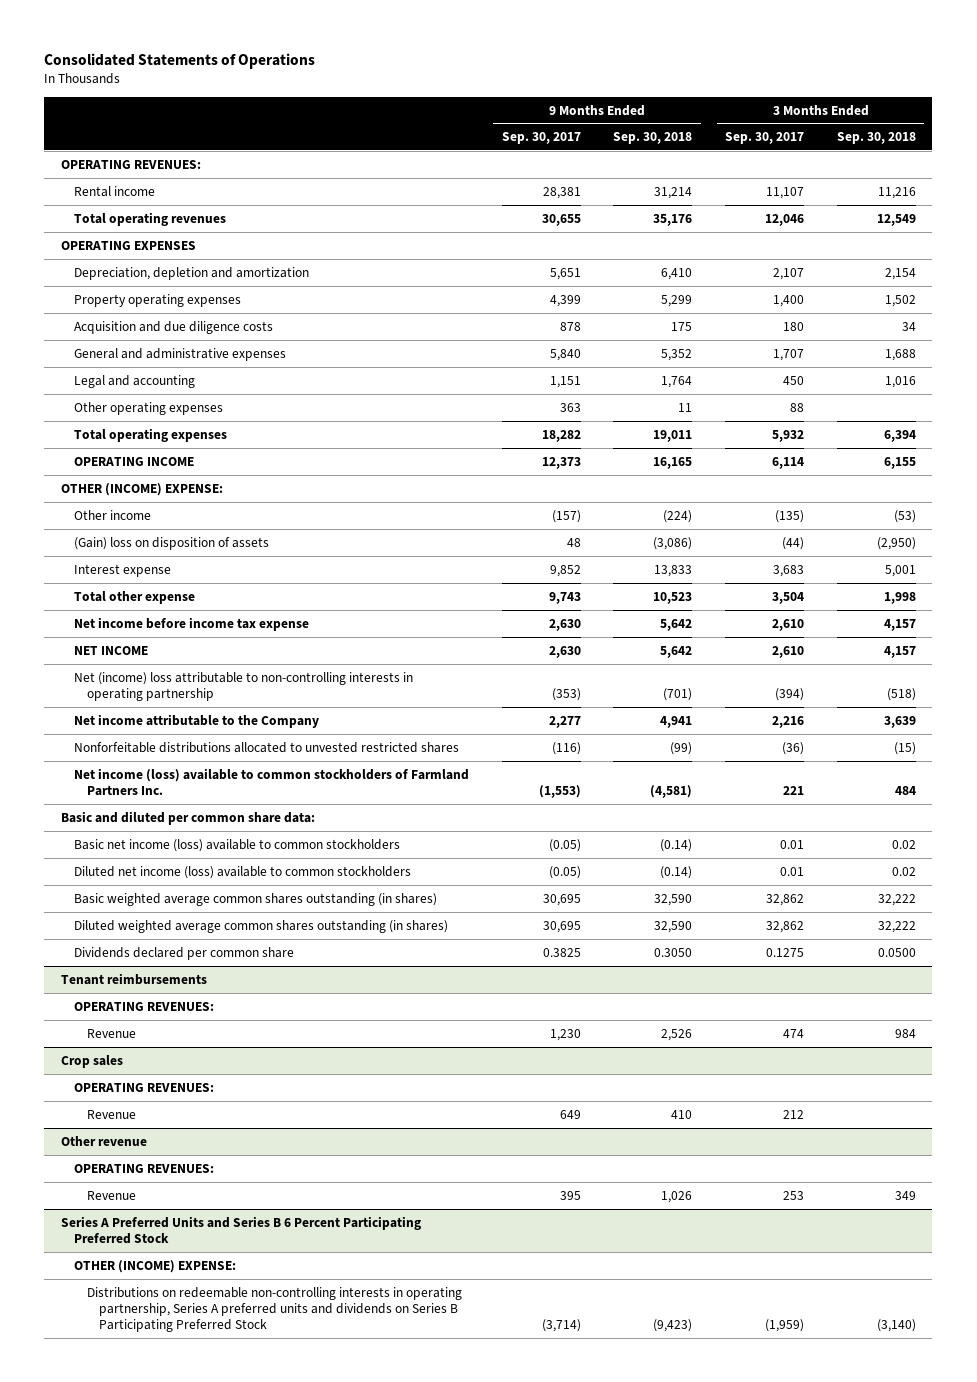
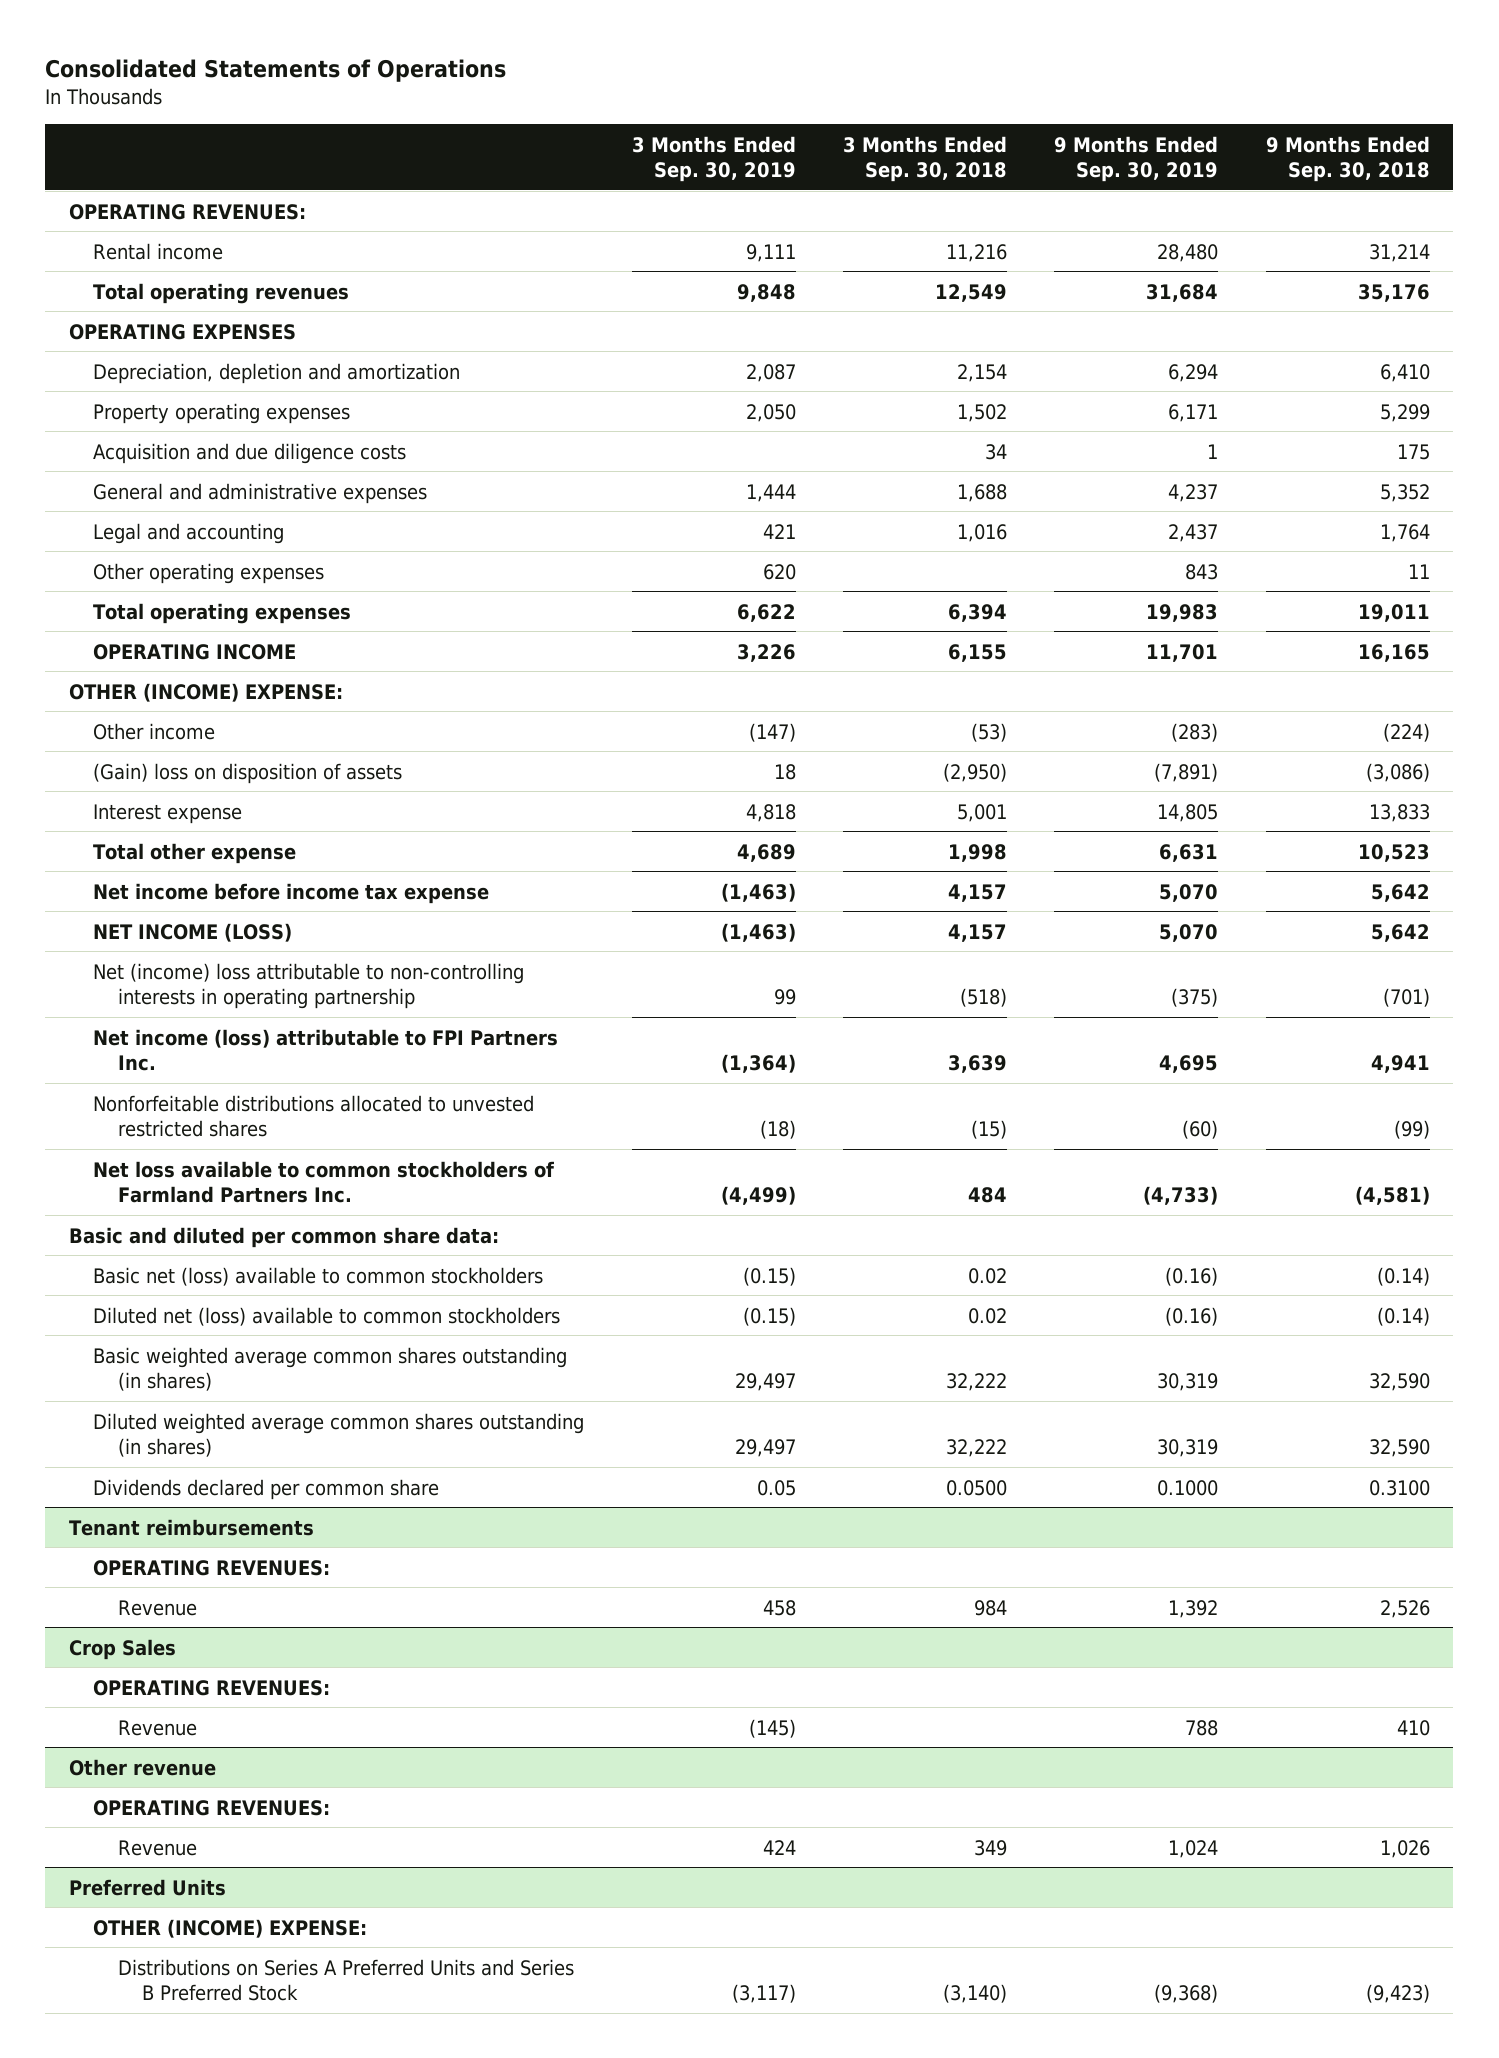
[501,132,581,145] Sep. 30, 2017 -> none
[725,132,805,145] Sep. 30, 2017 -> none
none -> [631,135,796,182] 3 Months Ended Sep. 30, 2019
none -> [1054,135,1219,182] 9 Months Ended Sep. 30, 2019
[73,645,148,655] NET INCOME -> [93,922,293,942] NET INCOME (LOSS)
[73,713,319,728] Net income attributable to the Company -> [93,1028,559,1071] Net income (loss) attributable to FPI Partners Inc.
[73,767,469,796] Net income (loss) available to common stockholders of Farmland Partners Inc. -> [93,1160,555,1203] Net loss available to common stockholders of Farmland Partners Inc.
[73,838,400,852] Basic net income (loss) available to common stockholders -> [93,1266,544,1286] Basic net (loss) available to common stockholders
[73,865,411,879] Diluted net income (loss) available to common stockholders -> [93,1306,561,1326] Diluted net (loss) available to common stockholders
[654,947,693,957] 0.3050 -> [1368,1479,1430,1496] 0.3100
[60,1054,123,1068] Crop sales -> [68,1638,176,1660] Crop Sales
[60,1215,421,1244] Series A Preferred Units and Series B 6 Percent Participating Preferred Stock -> none
none -> [68,1878,226,1896] Preferred Units
[86,1286,462,1333] Distributions on redeemable non-controlling interests in operating partnership, Series A preferred units and dividends on Series B Participating Preferred Stock -> [117,1958,574,2001] Distributions on Series A Preferred Units and Series B Preferred Stock

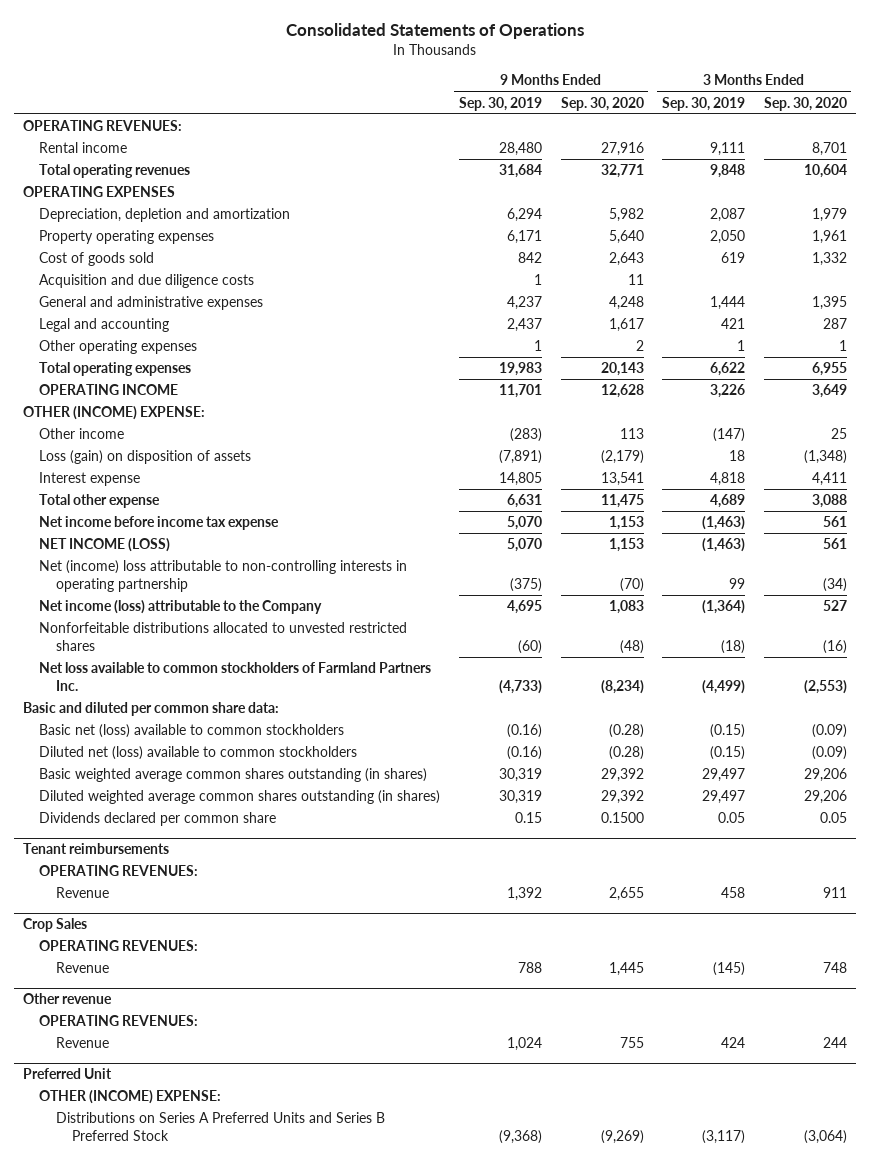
[843,135,1008,182] 3 Months Ended Sep. 30, 2018 -> none
[1265,135,1430,182] 9 Months Ended Sep. 30, 2018 -> none
none -> [560,96,644,111] Sep. 30, 2020
none -> [763,96,847,111] Sep. 30, 2020
none -> [39,252,155,267] Cost of goods sold
[762,563,796,580] 620 -> [737,340,746,352] 1
[1185,563,1219,580] 843 -> [533,340,542,352] 1
[93,762,403,784] (Gain) loss on disposition of assets -> [39,450,252,465] Loss (gain) on disposition of assets
[93,1028,559,1071] Net income (loss) attributable to FPI Partners Inc. -> [39,600,323,615] Net income (loss) attributable to the Company
[1157,1479,1219,1496] 0.1000 -> [514,812,542,824] 0.15
[68,1878,226,1896] Preferred Units -> [23,1068,113,1080] Preferred Unit

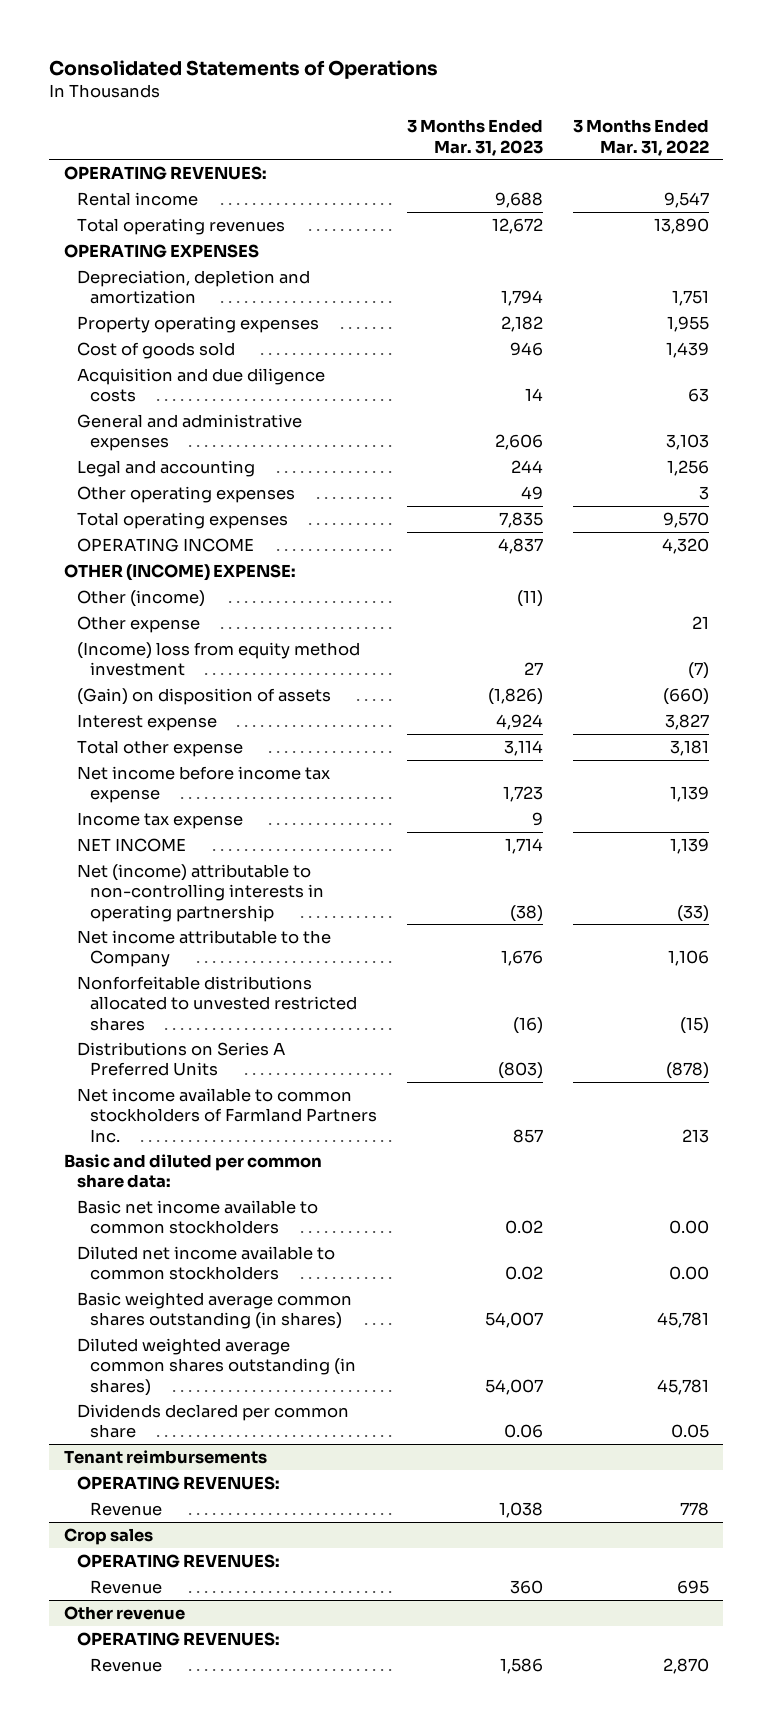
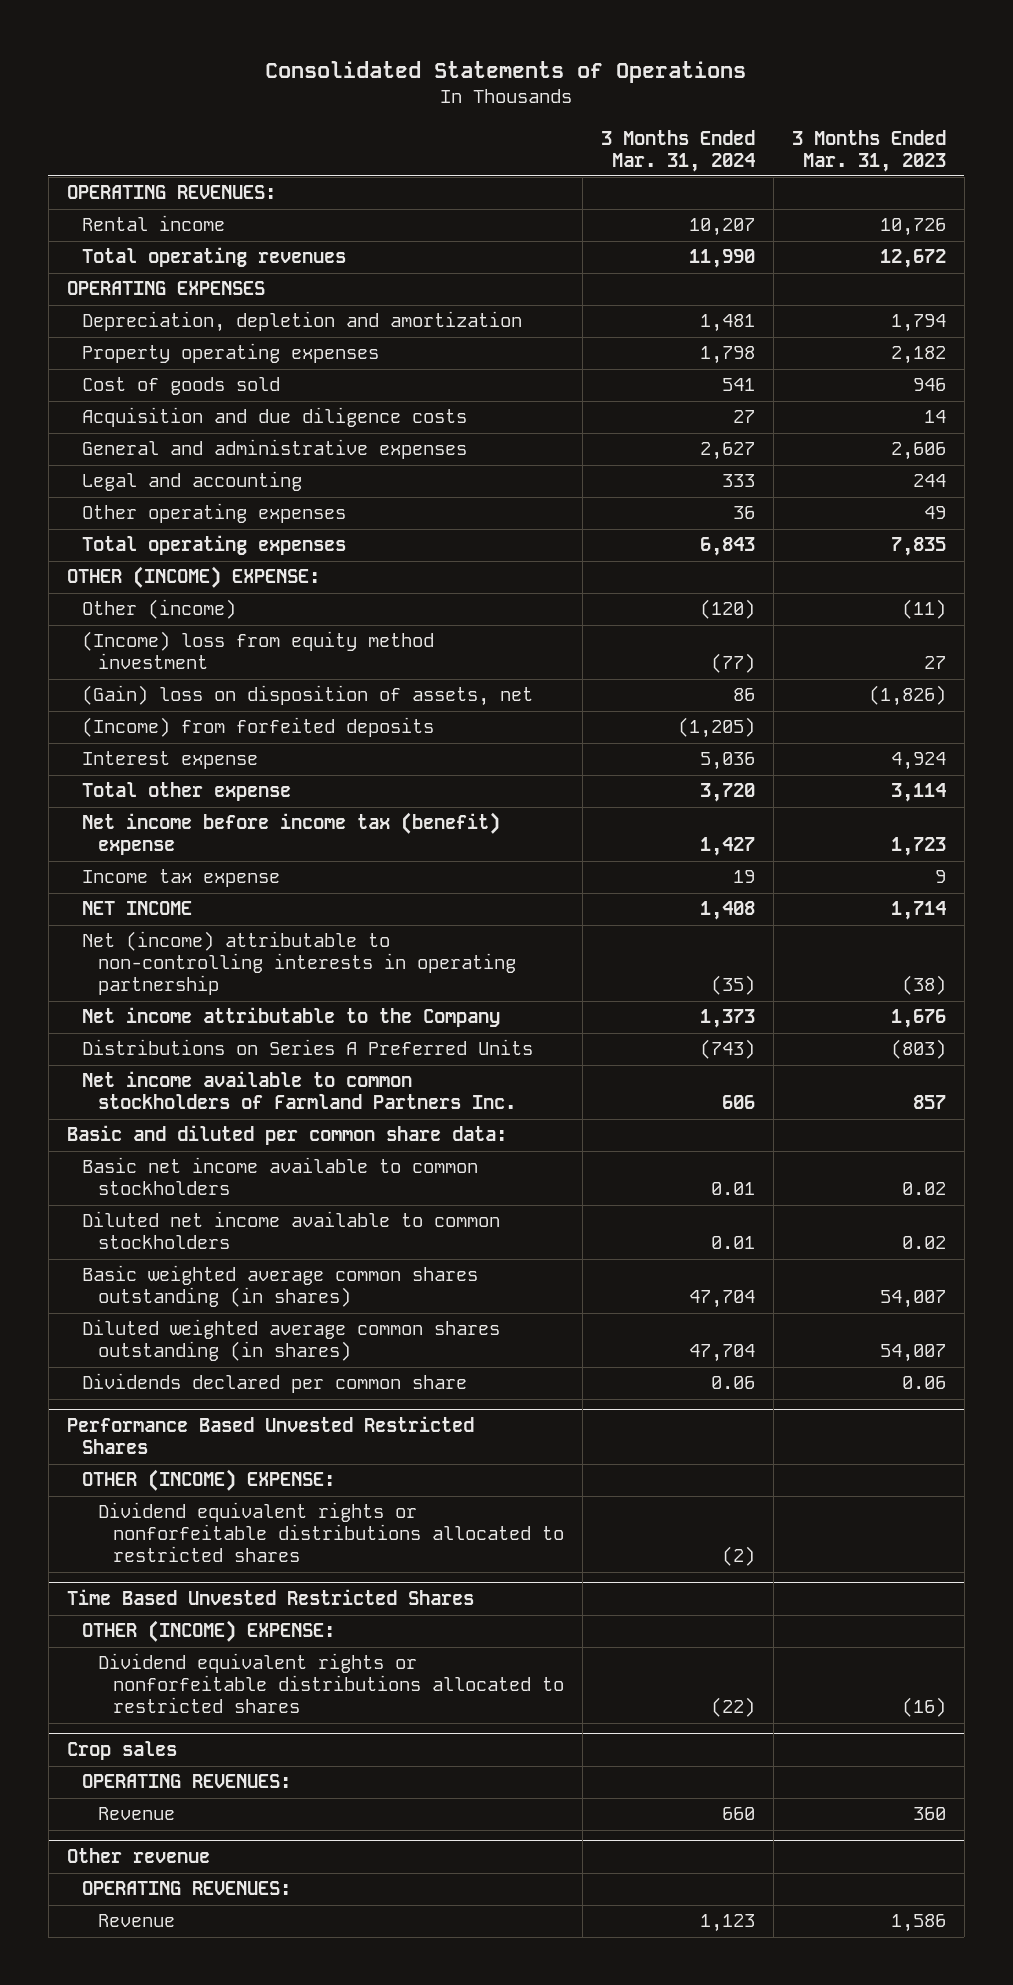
[572,119,709,156] 3 Months Ended Mar. 31, 2022 -> none
none -> [601,129,756,172] 3 Months Ended Mar. 31, 2024
[494,191,543,208] 9,688 -> [880,218,947,237] 10,726
[77,537,255,552] OPERATING INCOME -> none
[77,615,201,633] Other expense -> none
[77,687,332,705] (Gain) on disposition of assets -> [82,685,534,707] (Gain) loss on disposition of assets, net
none -> [82,717,435,738] (Income) from forfeited deposits
[77,765,331,804] Net income before income tax expense -> [82,812,501,856] Net income before income tax (benefit) expense
[77,975,358,1031] Nonforfeitable distributions allocated to unvested restricted shares -> none
[64,1449,268,1464] Tenant reimbursements -> none
[77,1475,281,1490] OPERATING REVENUES: -> none
[90,1501,163,1516] Revenue -> none
none -> [66,1416,474,1455] Performance Based Unvested Restricted Shares
none -> [82,1469,336,1492] OTHER (INCOME) EXPENSE:
none -> [97,1502,565,1563] Dividend equivalent rights or nonforfeitable distributions allocated to restricted shares
none -> [66,1589,474,1606] Time Based Unvested Restricted Shares
none -> [82,1620,336,1643] OTHER (INCOME) EXPENSE:
none -> [97,1653,565,1714] Dividend equivalent rights or nonforfeitable distributions allocated to restricted shares

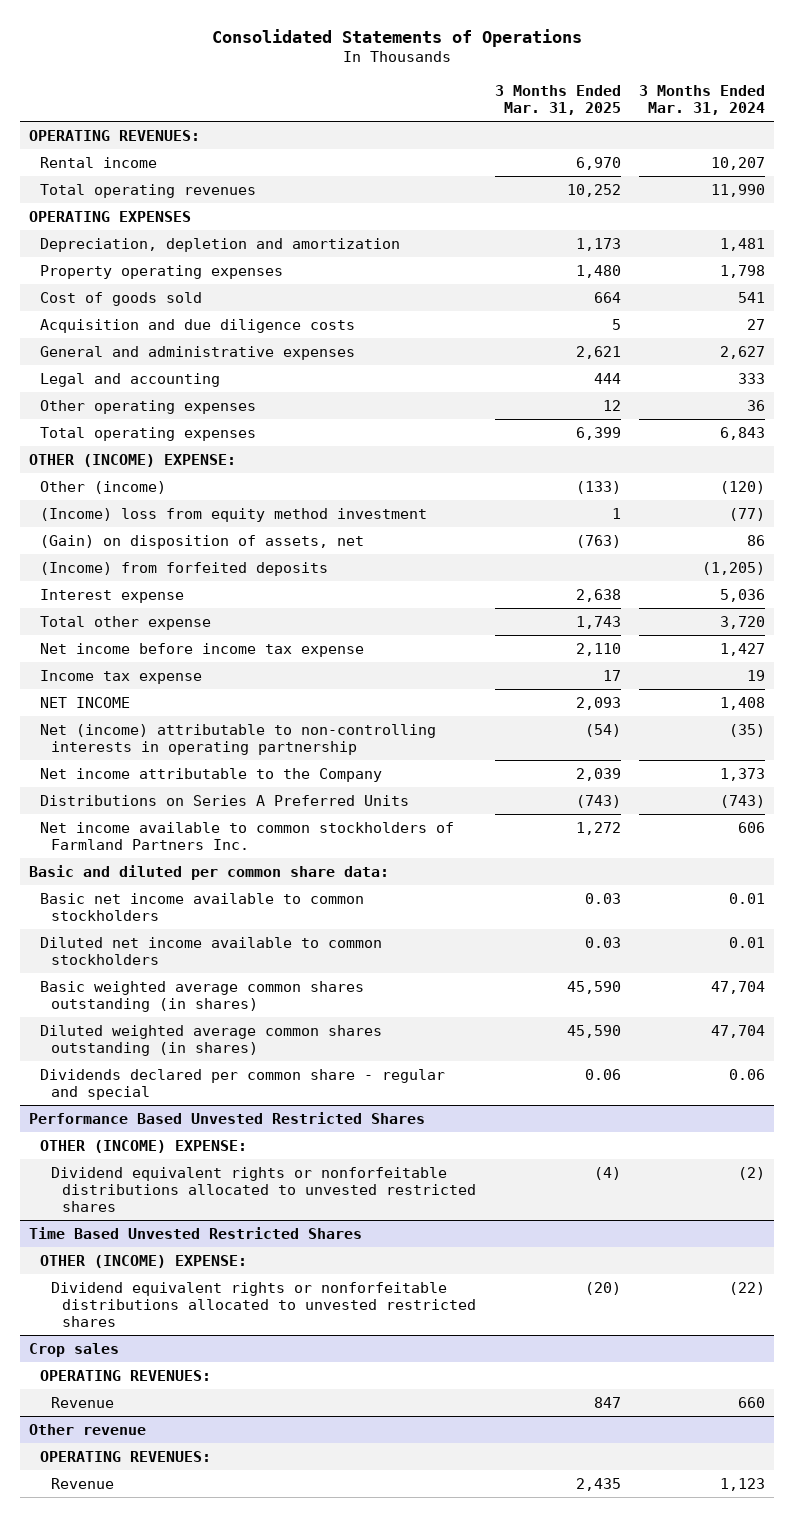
[792,129,947,172] 3 Months Ended Mar. 31, 2023 -> none
none -> [494,84,621,115] 3 Months Ended Mar. 31, 2025
[82,685,534,707] (Gain) loss on disposition of assets, net -> [40,534,365,549] (Gain) on disposition of assets, net
[82,812,501,856] Net income before income tax (benefit) expense -> [40,642,365,657] Net income before income tax expense
[82,1373,468,1394] Dividends declared per common share -> [40,1068,446,1101] Dividends declared per common share - regular and special
[97,1502,565,1563] Dividend equivalent rights or nonforfeitable distributions allocated to restricted shares -> [51,1166,477,1213] Dividend equivalent rights or nonforfeitable distributions allocated to unvested restricted shares
[97,1653,565,1714] Dividend equivalent rights or nonforfeitable distributions allocated to restricted shares -> [51,1281,477,1328] Dividend equivalent rights or nonforfeitable distributions allocated to unvested restricted shares

